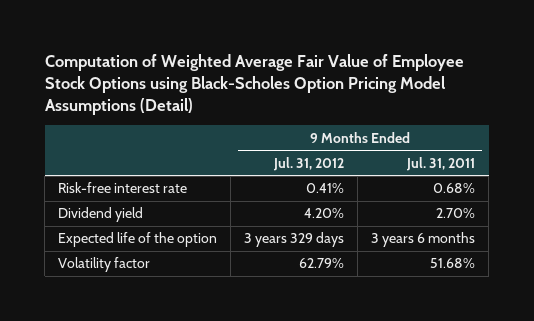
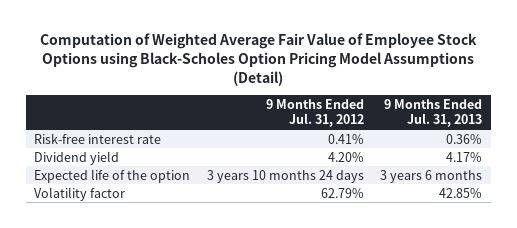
[406,156,476,171] Jul. 31, 2011 -> none
none -> [384,99,483,128] 9 Months Ended Jul. 31, 2013
[244,232,345,248] 3 years 329 days -> [206,169,364,183] 3 years 10 months 24 days

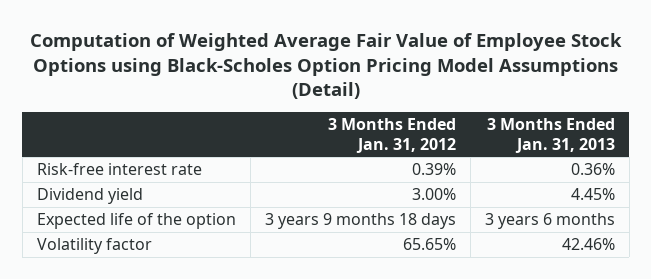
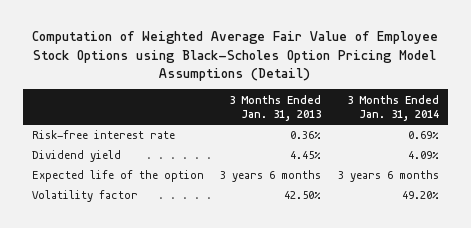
[327,118,456,153] 3 Months Ended Jan. 31, 2012 -> none
none -> [347,94,440,121] 3 Months Ended Jan. 31, 2014
[561,238,615,251] 42.46% -> [284,191,322,200] 42.50%

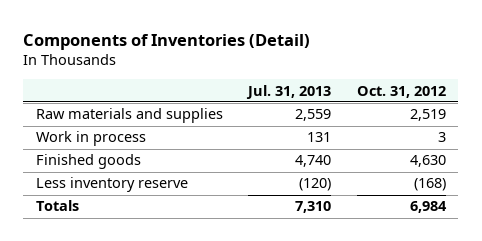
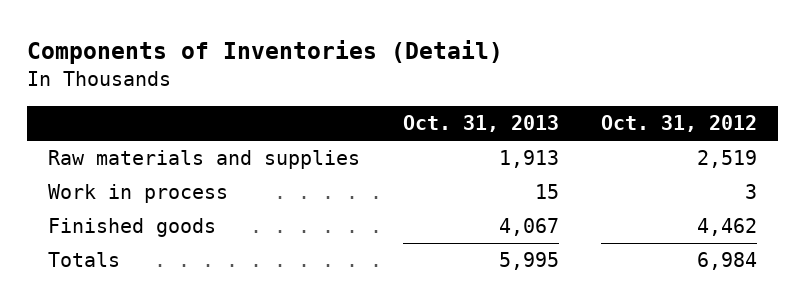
[246,84,332,99] Jul. 31, 2013 -> none
none -> [402,115,559,133] Oct. 31, 2013
[36,177,189,193] Less inventory reserve -> none
[409,155,446,168] 4,630 -> [697,218,758,237] 4,462

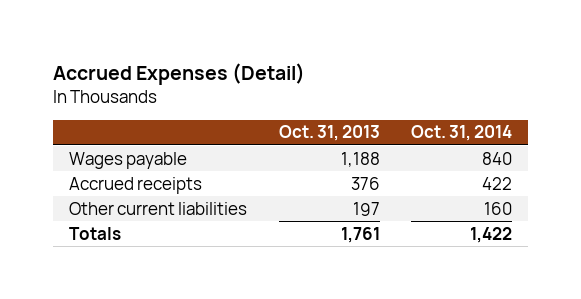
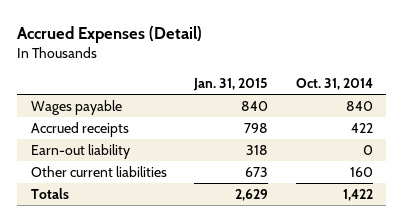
[278,125,380,142] Oct. 31, 2013 -> none
none -> [193,78,269,92] Jan. 31, 2015
none -> [30,143,130,159] Earn-out liability

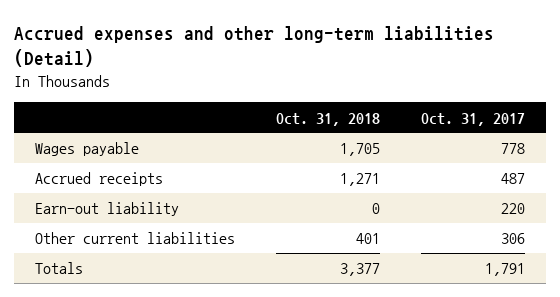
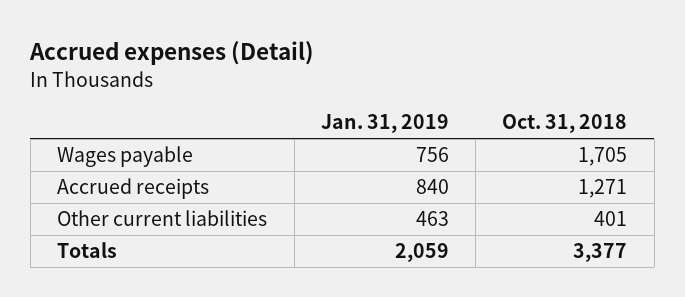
[13,25,494,68] Accrued expenses and other long-term liabilities (Detail) -> [29,41,315,66] Accrued expenses (Detail)
[421,112,526,126] Oct. 31, 2017 -> none
none -> [320,114,449,134] Jan. 31, 2019
[34,202,179,217] Earn-out liability -> none

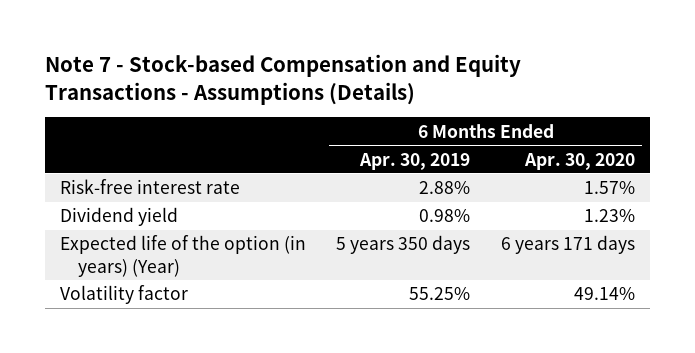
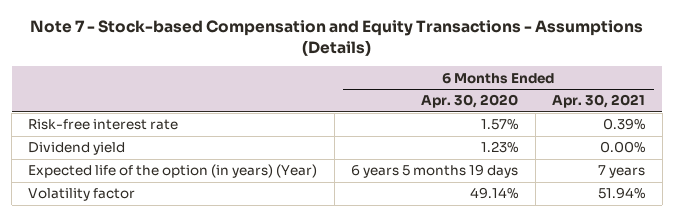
[359,152,471,170] Apr. 30, 2019 -> none
none -> [552,94,646,109] Apr. 30, 2021
[500,235,635,255] 6 years 171 days -> [351,164,519,179] 6 years 5 months 19 days

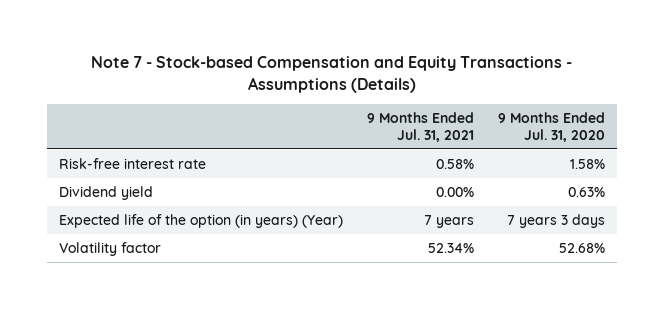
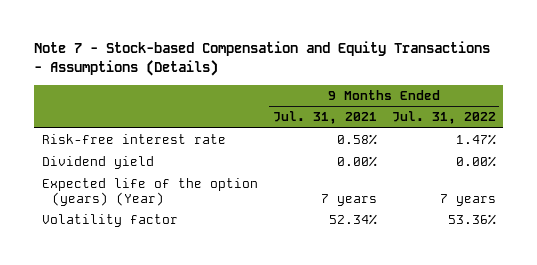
[498,111,606,142] 9 Months Ended Jul. 31, 2020 -> none
none -> [391,111,496,125] Jul. 31, 2022
[58,213,343,228] Expected life of the option (in years) (Year) -> [41,178,258,206] Expected life of the option (years) (Year)

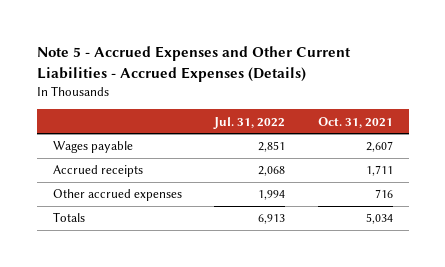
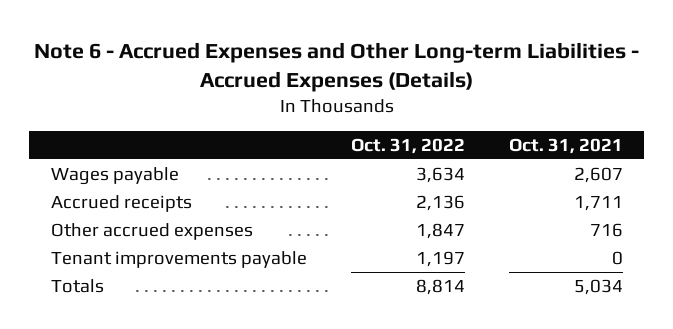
[36,46,351,82] Note 5 - Accrued Expenses and Other Current Liabilities - Accrued Expenses (Details) -> [33,41,639,92] Note 6 - Accrued Expenses and Other Long-term Liabilities - Accrued Expenses (Details)
[213,116,286,129] Jul. 31, 2022 -> none
none -> [350,137,465,154] Oct. 31, 2022
none -> [50,251,307,269] Tenant improvements payable

